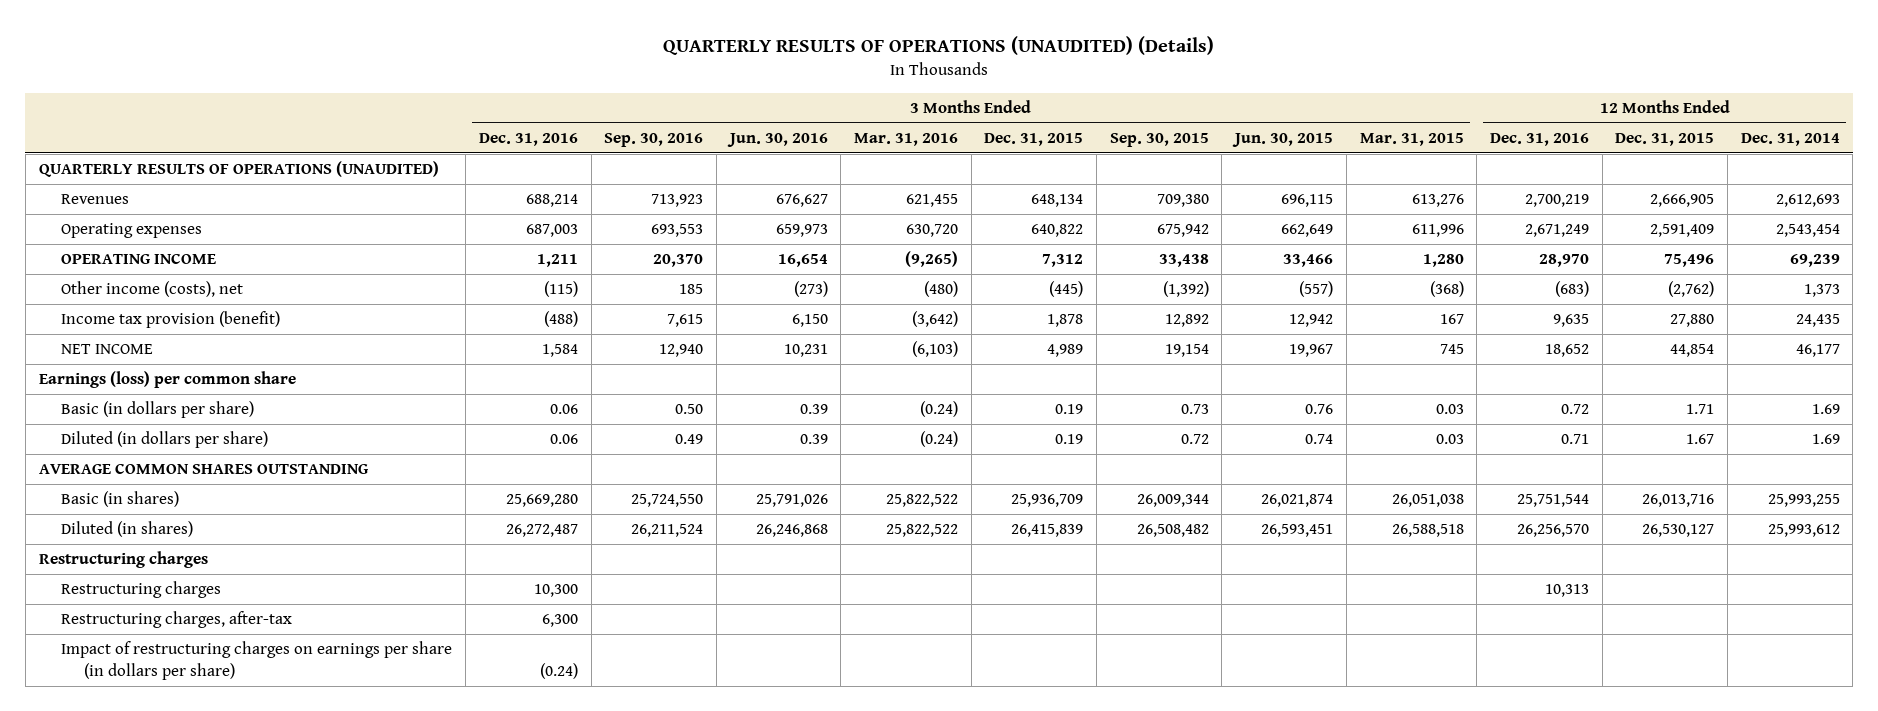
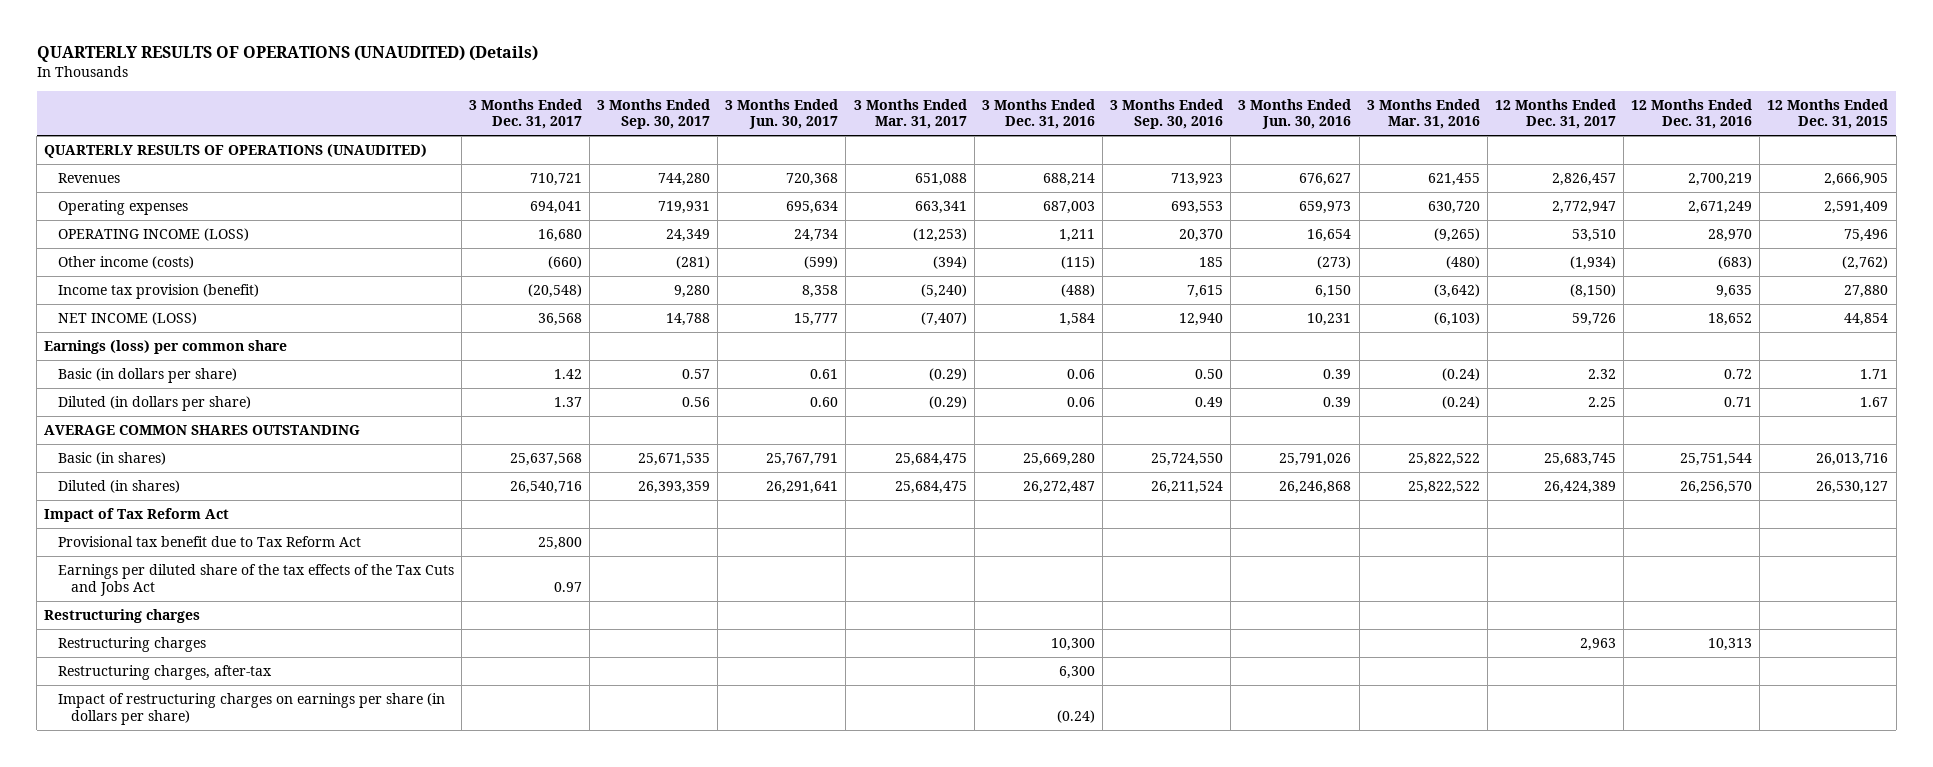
[984,133,1084,147] Dec. 31, 2015 -> none
[1109,133,1209,148] Sep. 30, 2015 -> none
[1232,133,1334,148] Jun. 30, 2015 -> none
[1359,133,1464,147] Mar. 31, 2015 -> none
[1740,133,1840,147] Dec. 31, 2014 -> none
none -> [468,98,582,130] 3 Months Ended Dec. 31, 2017
none -> [597,98,711,130] 3 Months Ended Sep. 30, 2017
none -> [725,98,839,130] 3 Months Ended Jun. 30, 2017
none -> [853,98,967,130] 3 Months Ended Mar. 31, 2017
none -> [1494,98,1616,130] 12 Months Ended Dec. 31, 2017
[61,253,217,265] OPERATING INCOME -> [57,227,249,241] OPERATING INCOME (LOSS)
[61,281,244,298] Other income (costs), net -> [57,255,194,269] Other income (costs)
[61,344,154,355] NET INCOME -> [57,311,197,325] NET INCOME (LOSS)
none -> [44,507,230,522] Impact of Tax Reform Act
none -> [57,535,361,547] Provisional tax benefit due to Tax Reform Act
none -> [57,563,454,596] Earnings per diluted share of the tax effects of the Tax Cuts and Jobs Act

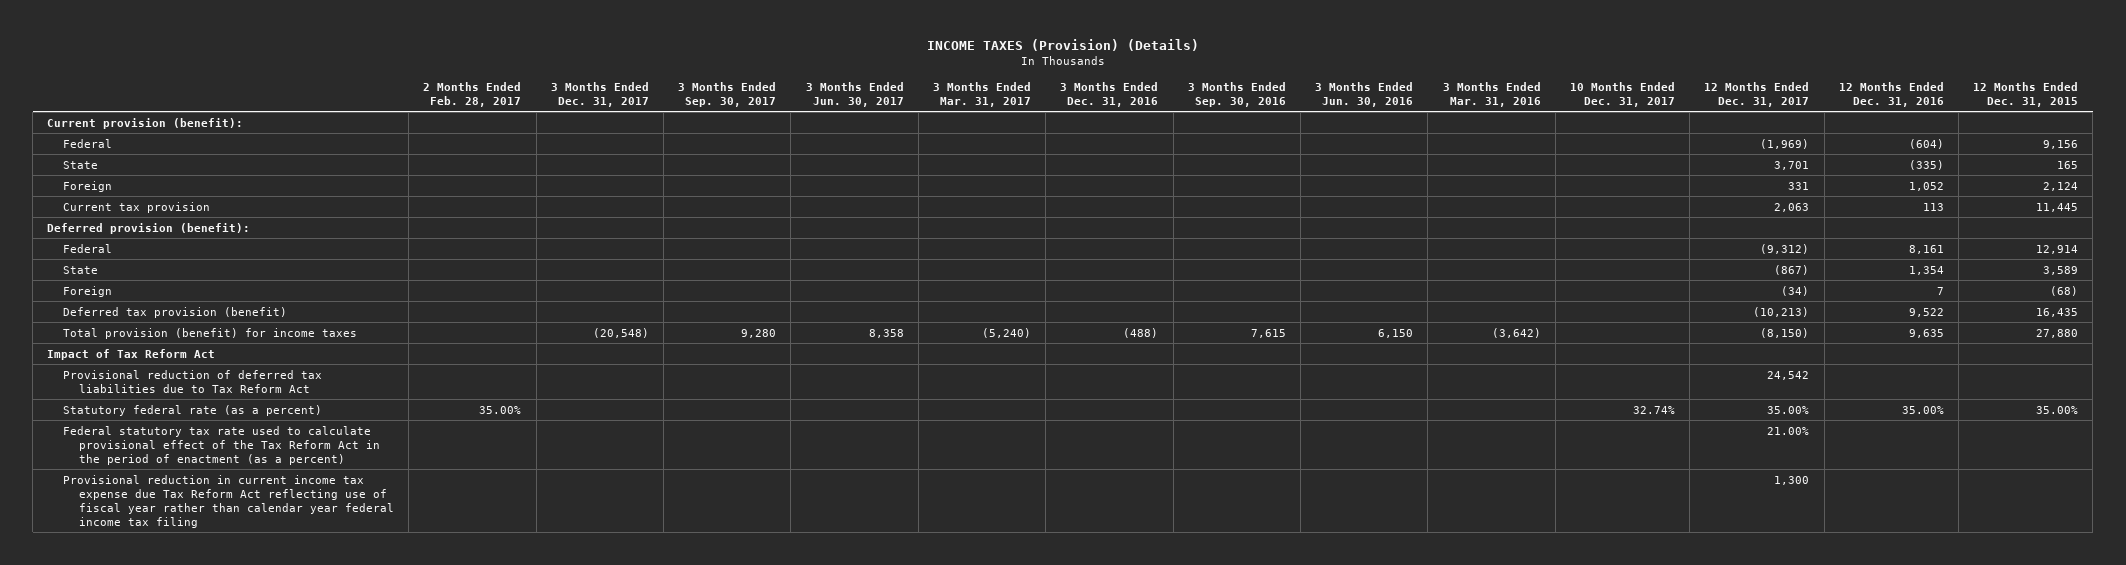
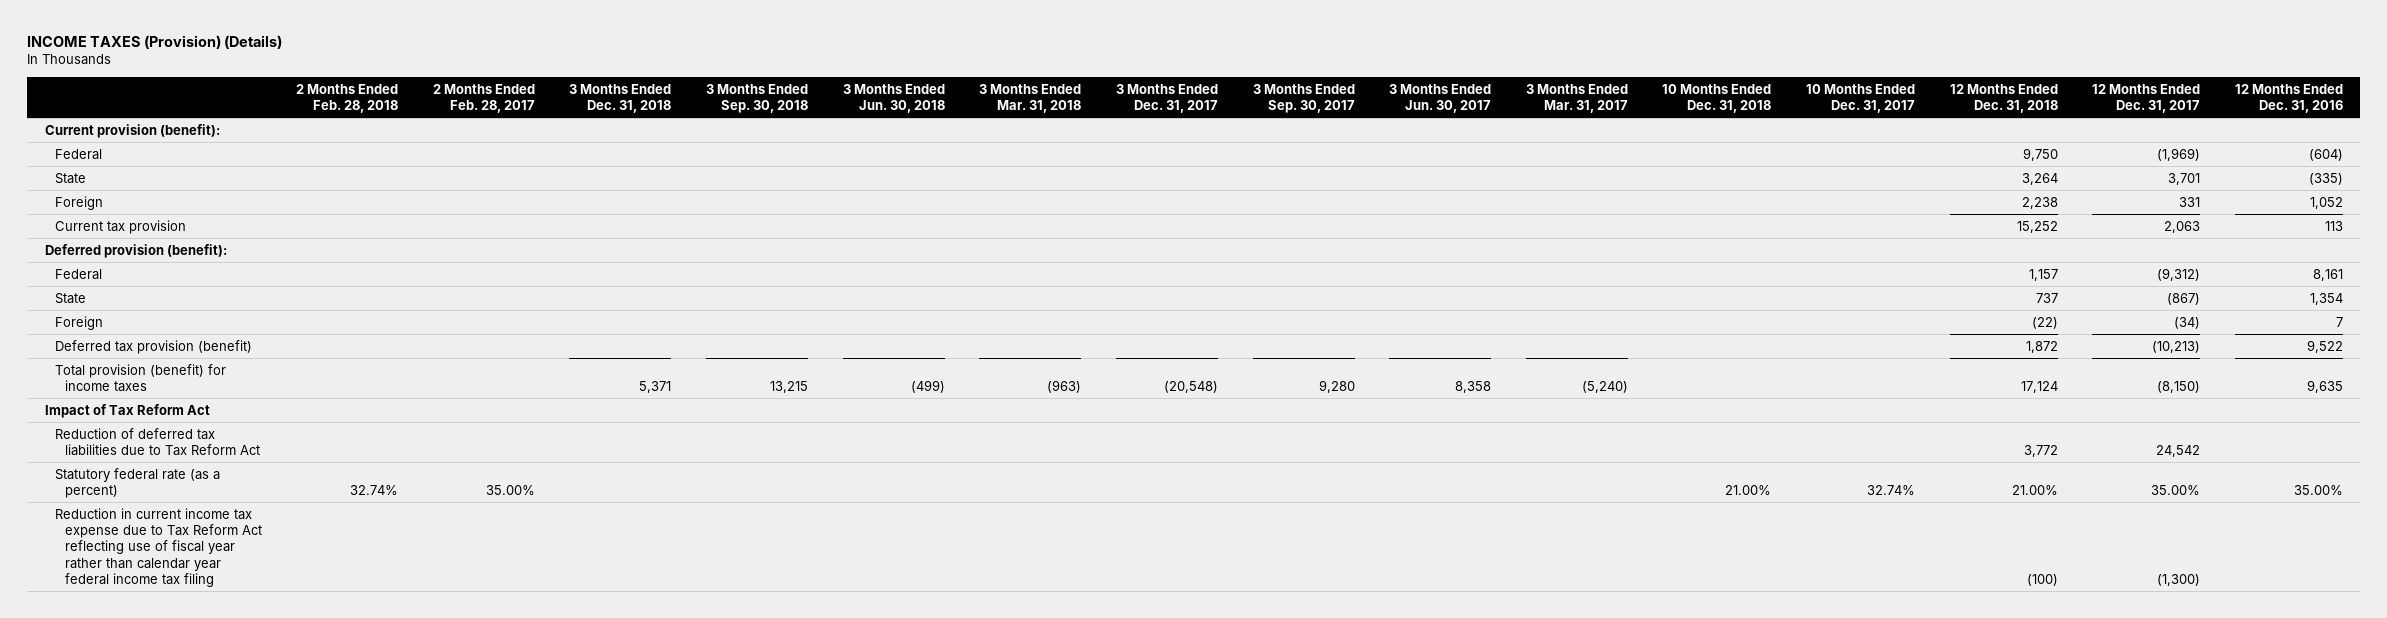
[1060,81,1159,107] 3 Months Ended Dec. 31, 2016 -> none
[1187,81,1286,107] 3 Months Ended Sep. 30, 2016 -> none
[1315,81,1414,107] 3 Months Ended Jun. 30, 2016 -> none
[1442,81,1541,107] 3 Months Ended Mar. 31, 2016 -> none
[1973,81,2079,107] 12 Months Ended Dec. 31, 2015 -> none
none -> [296,83,399,114] 2 Months Ended Feb. 28, 2018
none -> [569,83,672,114] 3 Months Ended Dec. 31, 2018
none -> [706,83,809,114] 3 Months Ended Sep. 30, 2018
none -> [842,83,945,114] 3 Months Ended Jun. 30, 2018
none -> [979,83,1082,114] 3 Months Ended Mar. 31, 2018
none -> [1662,83,1772,114] 10 Months Ended Dec. 31, 2018
none -> [1949,83,2058,114] 12 Months Ended Dec. 31, 2018
[63,369,323,393] Provisional reduction of deferred tax liabilities due to Tax Reform Act -> [54,427,260,456] Reduction of deferred tax liabilities due to Tax Reform Act
[63,425,380,465] Federal statutory tax rate used to calculate provisional effect of the Tax Reform Act in the period of enactment (as a percent) -> none
[63,474,394,528] Provisional reduction in current income tax expense due Tax Reform Act reflecting use of fiscal year rather than calendar year federal income tax filing -> [54,507,262,588] Reduction in current income tax expense due to Tax Reform Act reflecting use of fiscal year rather than calendar year federal income tax filing
[1774,475,1810,485] 1,300 -> [2157,574,2201,587] (1,300)

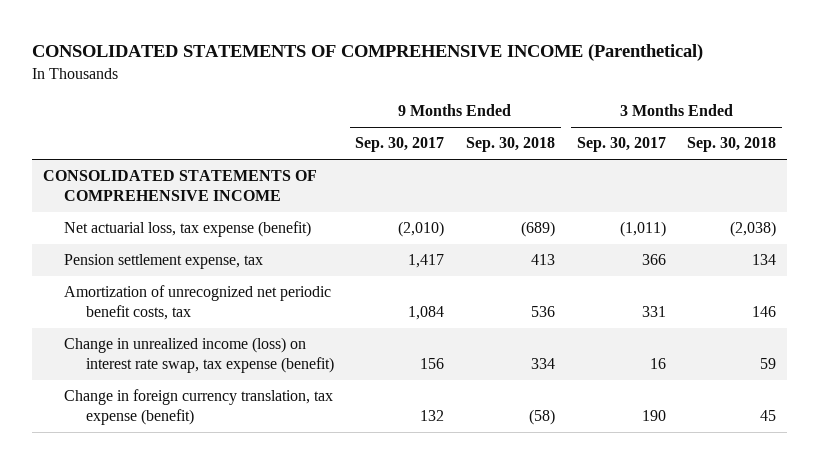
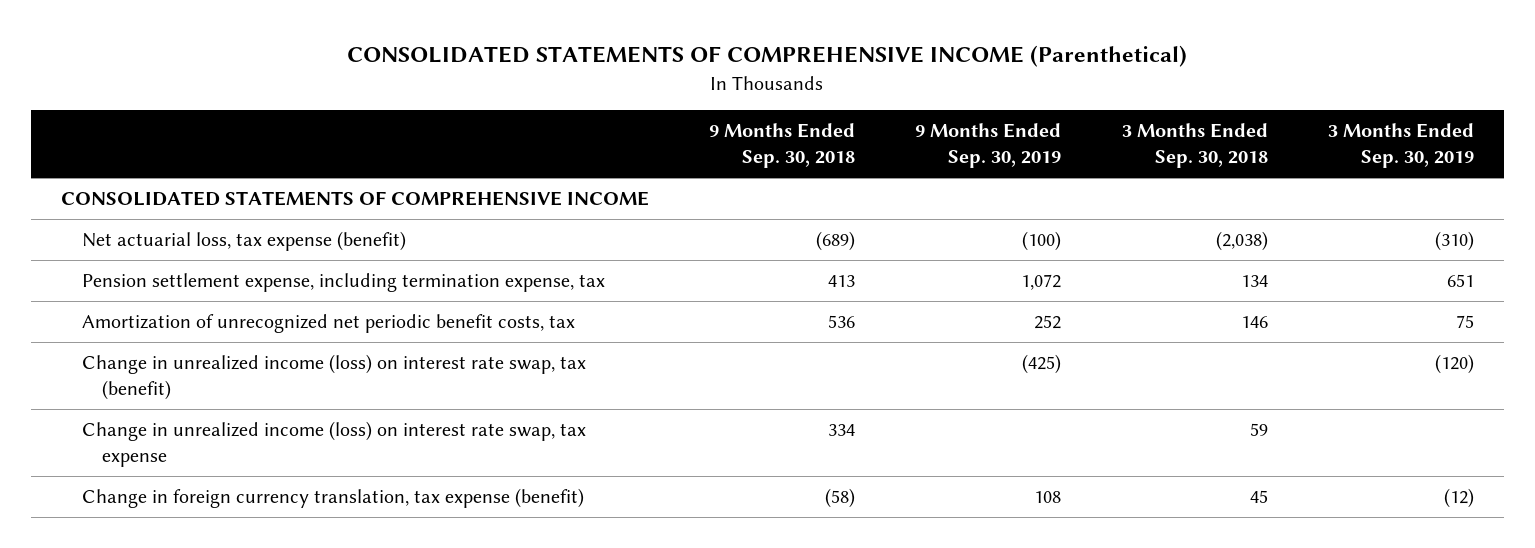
[355,137,445,153] Sep. 30, 2017 -> none
[576,137,666,153] Sep. 30, 2017 -> none
none -> [915,122,1062,168] 9 Months Ended Sep. 30, 2019
none -> [1327,122,1474,168] 3 Months Ended Sep. 30, 2019
[64,254,264,270] Pension settlement expense, tax -> [81,273,605,293] Pension settlement expense, including termination expense, tax
none -> [81,354,586,401] Change in unrealized income (loss) on interest rate swap, tax (benefit)
[64,337,334,373] Change in unrealized income (loss) on interest rate swap, tax expense (benefit) -> [81,421,586,468] Change in unrealized income (loss) on interest rate swap, tax expense

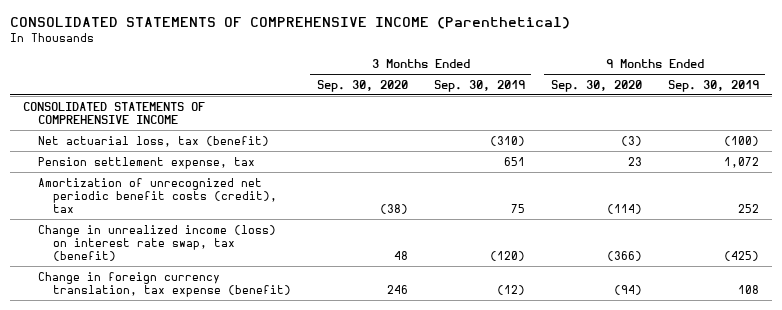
[709,122,856,168] 9 Months Ended Sep. 30, 2018 -> none
[1121,122,1268,168] 3 Months Ended Sep. 30, 2018 -> none
none -> [316,79,408,92] Sep. 30, 2020
none -> [550,79,642,92] Sep. 30, 2020
[81,231,406,252] Net actuarial loss, tax expense (benefit) -> [37,135,269,147] Net actuarial loss, tax (benefit)
[81,273,605,293] Pension settlement expense, including termination expense, tax -> [37,156,255,169] Pension settlement expense, tax
[81,314,575,334] Amortization of unrecognized net periodic benefit costs, tax -> [37,177,277,213] Amortization of unrecognized net periodic benefit costs (credit), tax
[81,421,586,468] Change in unrealized income (loss) on interest rate swap, tax expense -> none

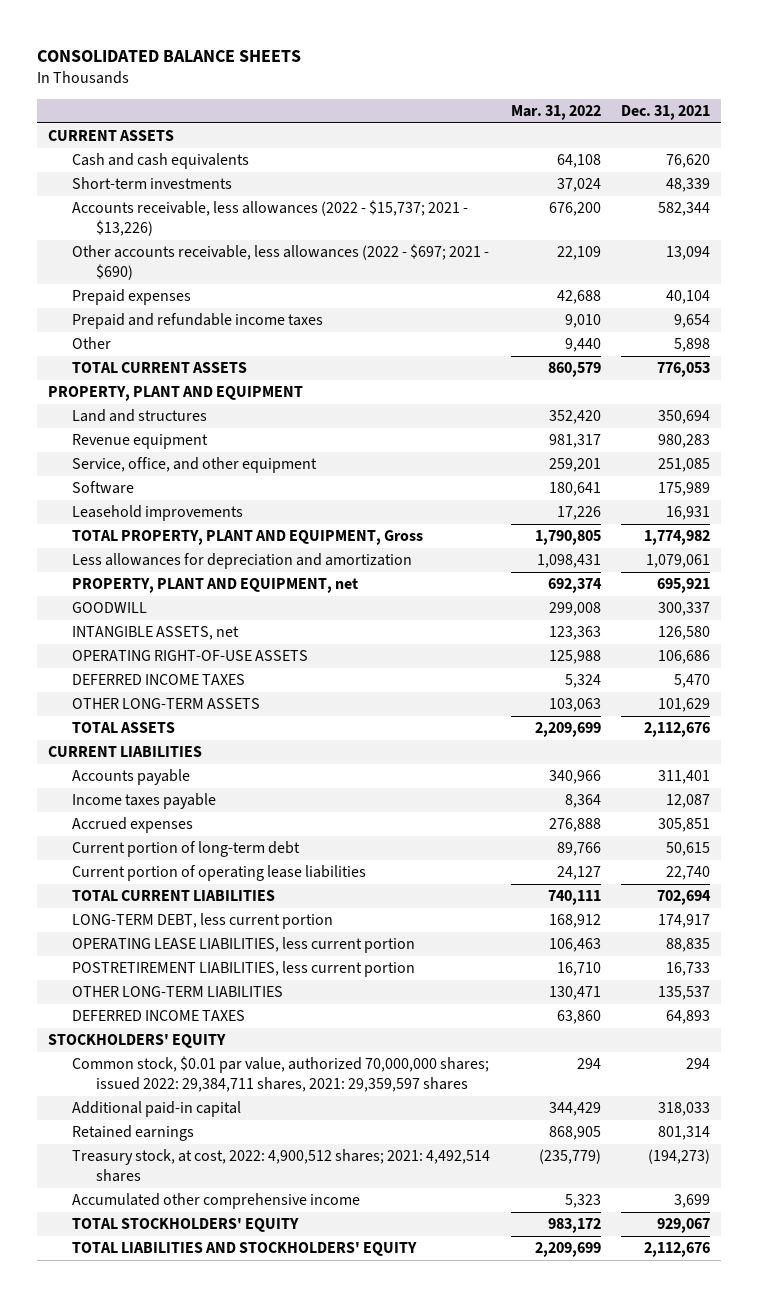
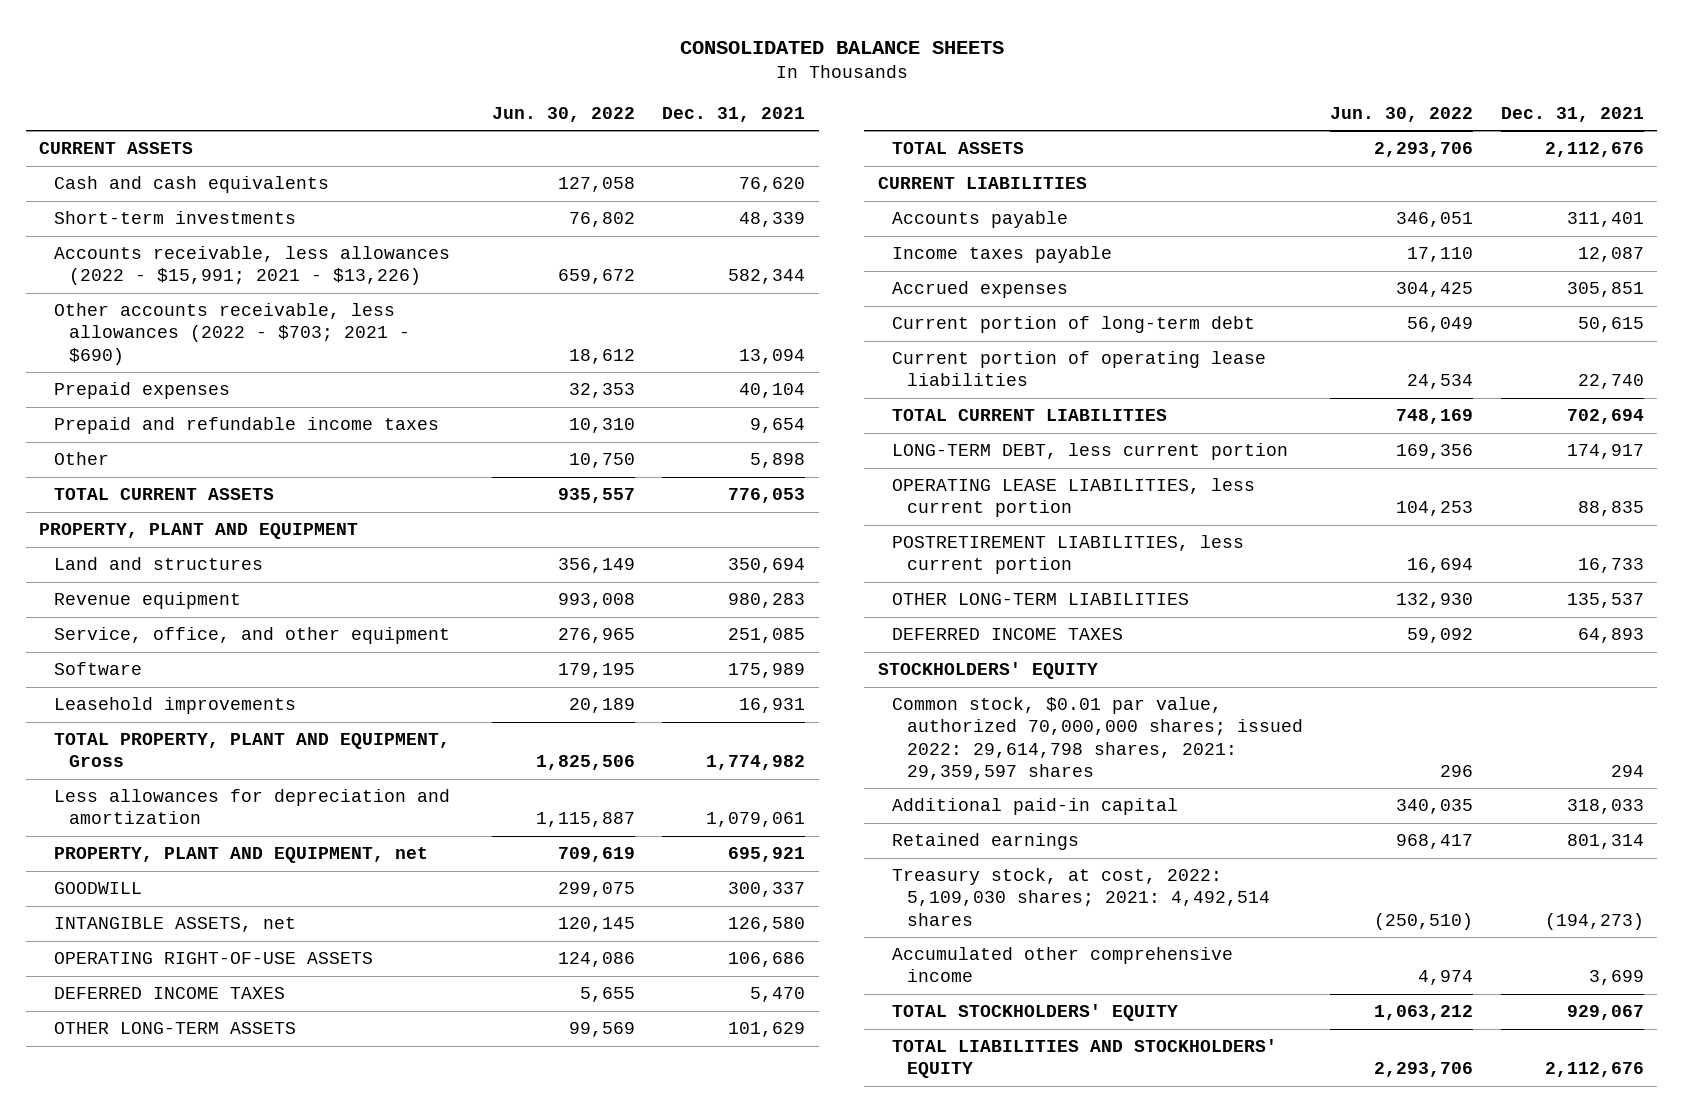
[510,105,601,121] Mar. 31, 2022 -> none
none -> [492,106,636,122] Jun. 30, 2022
[71,200,468,236] Accounts receivable, less allowances (2022 - $15,737; 2021 - $13,226) -> [53,246,450,286] Accounts receivable, less allowances (2022 - $15,991; 2021 - $13,226)
[71,244,489,280] Other accounts receivable, less allowances (2022 - $697; 2021 - $690) -> [53,303,410,365] Other accounts receivable, less allowances (2022 - $703; 2021 - $690)
[71,1056,489,1092] Common stock, $0.01 par value, authorized 70,000,000 shares; issued 2022: 29,384,711 shares, 2021: 29,359,597 shares -> [892,697,1303,780] Common stock, $0.01 par value, authorized 70,000,000 shares; issued 2022: 29,614,798 shares, 2021: 29,359,597 shares
[71,1149,490,1182] Treasury stock, at cost, 2022: 4,900,512 shares; 2021: 4,492,514 shares -> [892,868,1270,926] Treasury stock, at cost, 2022: 5,109,030 shares; 2021: 4,492,514 shares

